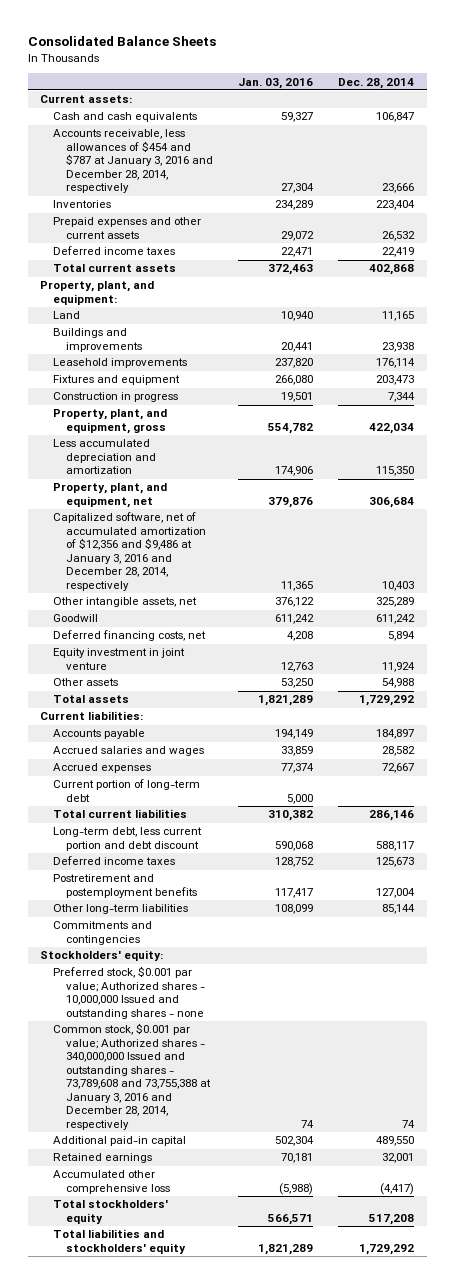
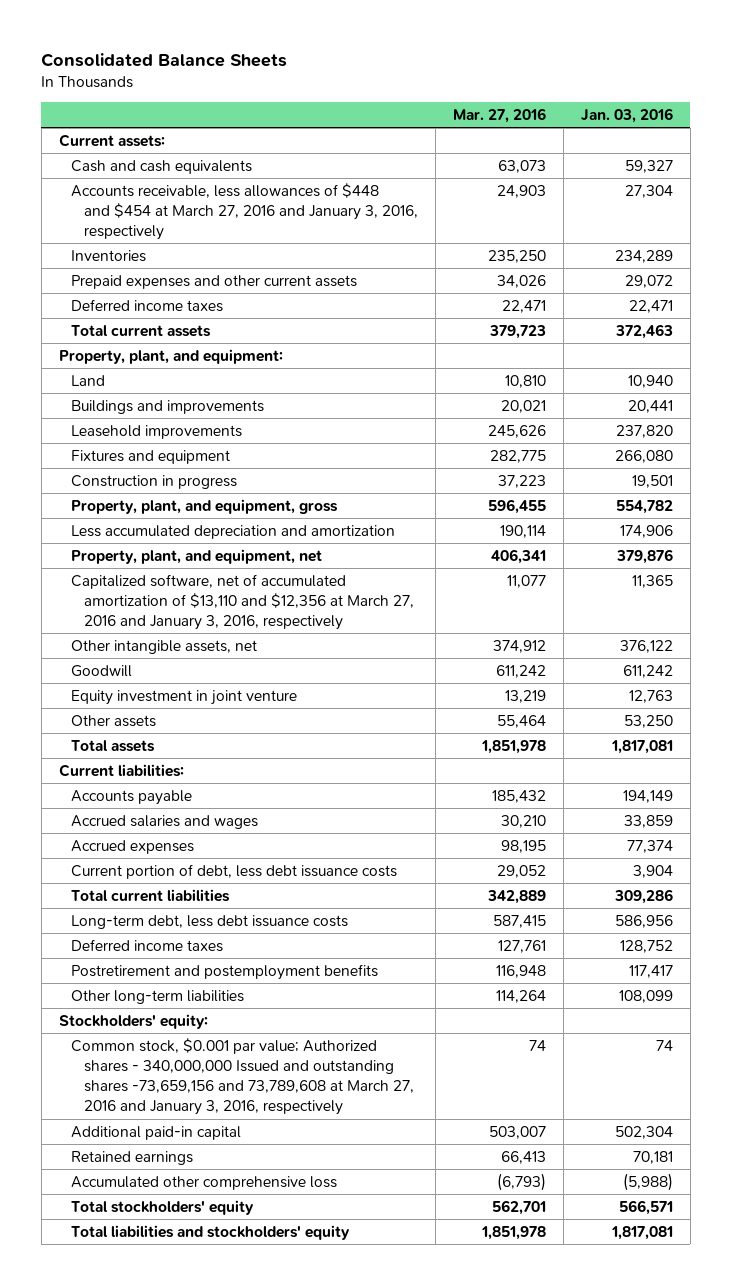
[338,77,415,89] Dec. 28, 2014 -> none
none -> [452,108,546,124] Mar. 27, 2016
[53,129,213,194] Accounts receivable, less allowances of $454 and $787 at January 3, 2016 and December 28, 2014, respectively -> [71,182,418,241] Accounts receivable, less allowances of $448 and $454 at March 27, 2016 and January 3, 2016, respectively
[53,512,206,591] Capitalized software, net of accumulated amortization of $12,356 and $9,486 at January 3, 2016 and December 28, 2014, respectively -> [71,573,414,631] Capitalized software, net of accumulated amortization of $13,110 and $12,356 at March 27, 2016 and January 3, 2016, respectively
[53,630,207,642] Deferred financing costs, net -> none
[258,695,314,707] 1,821,289 -> [610,739,673,754] 1,817,081
[53,779,201,802] Current portion of long-term debt -> [71,863,398,879] Current portion of debt, less debt issuance costs
[287,793,314,804] 5,000 -> [632,864,673,878] 3,904
[268,810,314,822] 310,382 -> [613,888,673,904] 309,286
[53,827,203,851] Long-term debt, less current portion and debt discount -> [71,914,349,929] Long-term debt, less debt issuance costs
[275,840,314,851] 590,068 -> [614,914,673,928] 586,956
[53,921,153,945] Commitments and contingencies -> none
[53,966,205,1019] Preferred stock, $0.001 par value; Authorized shares - 10,000,000 Issued and outstanding shares - none -> none
[53,1023,211,1130] Common stock, $0.001 par value; Authorized shares - 340,000,000 Issued and outstanding shares - 73,789,608 and 73,755,388 at January 3, 2016 and December 28, 2014, respectively -> [71,1037,414,1116] Common stock, $0.001 par value; Authorized shares - 340,000,000 Issued and outstanding shares -73,659,156 and 73,789,608 at March 27, 2016 and January 3, 2016, respectively
[258,1243,314,1255] 1,821,289 -> [610,1225,673,1240] 1,817,081

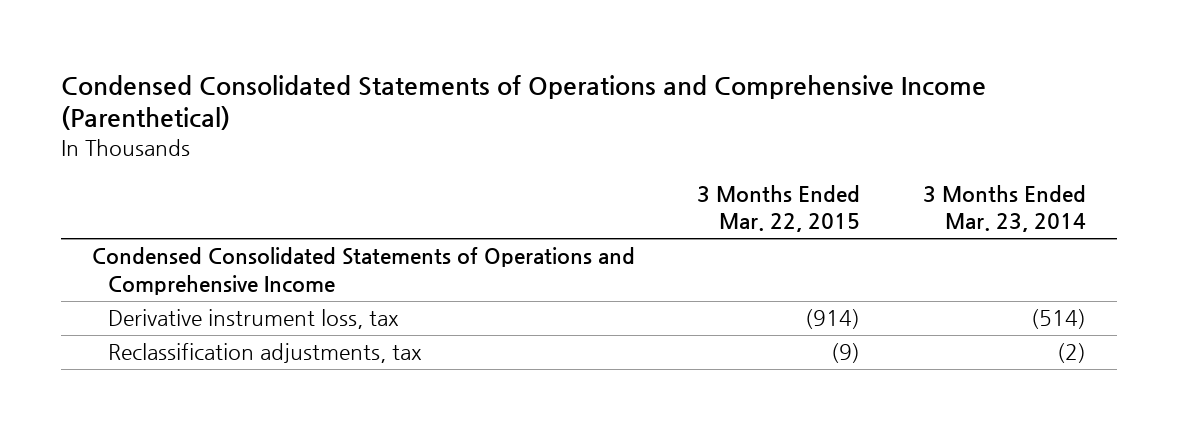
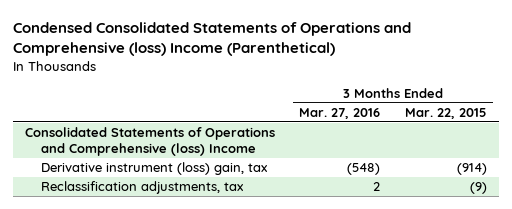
[60,74,986,131] Condensed Consolidated Statements of Operations and Comprehensive Income (Parenthetical) -> [13,22,412,57] Condensed Consolidated Statements of Operations and Comprehensive (loss) Income (Parenthetical)
[922,184,1086,233] 3 Months Ended Mar. 23, 2014 -> none
none -> [299,107,381,119] Mar. 27, 2016
[91,247,635,296] Condensed Consolidated Statements of Operations and Comprehensive Income -> [25,127,276,156] Consolidated Statements of Operations and Comprehensive (loss) Income
[108,309,400,330] Derivative instrument loss, tax -> [40,162,268,176] Derivative instrument (loss) gain, tax

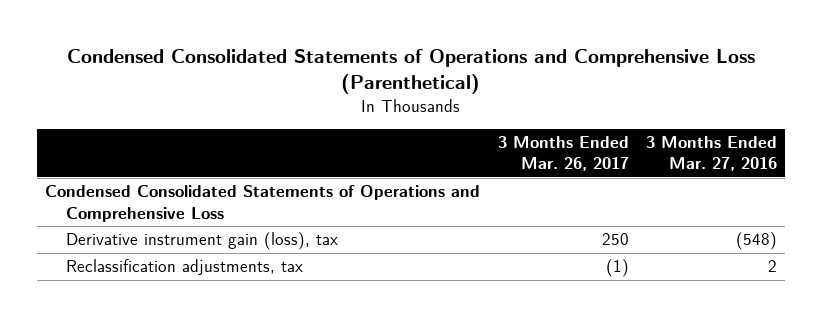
[13,22,412,57] Condensed Consolidated Statements of Operations and Comprehensive (loss) Income (Parenthetical) -> [67,48,756,95] Condensed Consolidated Statements of Operations and Comprehensive Loss (Parenthetical)
[404,107,487,119] Mar. 22, 2015 -> none
none -> [497,136,629,172] 3 Months Ended Mar. 26, 2017
[25,127,276,156] Consolidated Statements of Operations and Comprehensive (loss) Income -> [45,185,481,222] Condensed Consolidated Statements of Operations and Comprehensive Loss
[40,162,268,176] Derivative instrument (loss) gain, tax -> [66,232,339,251] Derivative instrument gain (loss), tax

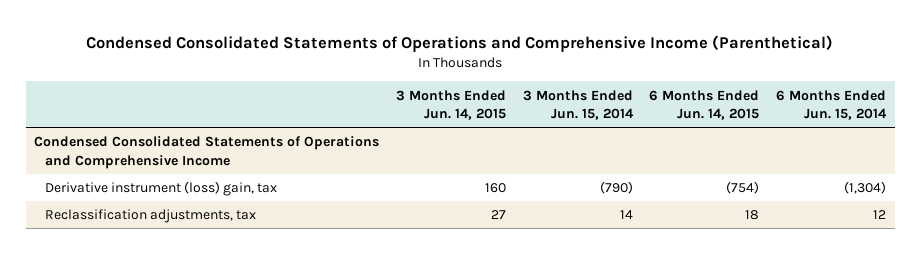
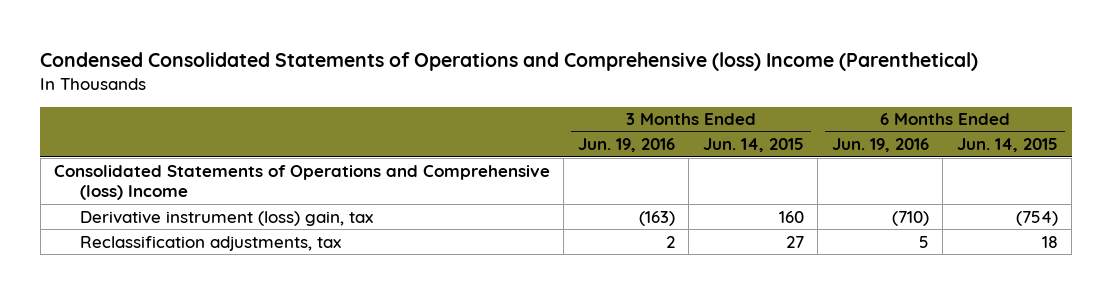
[86,35,834,53] Condensed Consolidated Statements of Operations and Comprehensive Income (Parenthetical) -> [40,51,979,71] Condensed Consolidated Statements of Operations and Comprehensive (loss) Income (Parenthetical)
[522,89,634,121] 3 Months Ended Jun. 15, 2014 -> none
[776,89,888,121] 6 Months Ended Jun. 15, 2014 -> none
none -> [577,138,675,153] Jun. 19, 2016
none -> [831,138,929,153] Jun. 19, 2016
[34,136,380,169] Condensed Consolidated Statements of Operations and Comprehensive Income -> [54,164,551,201] Consolidated Statements of Operations and Comprehensive (loss) Income

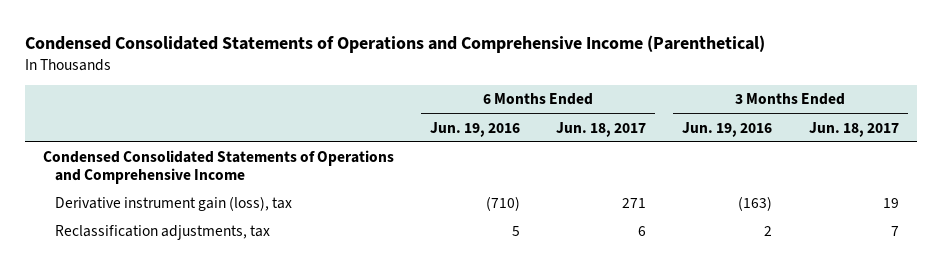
[40,51,979,71] Condensed Consolidated Statements of Operations and Comprehensive (loss) Income (Parenthetical) -> [24,34,765,53] Condensed Consolidated Statements of Operations and Comprehensive Income (Parenthetical)
[702,138,804,153] Jun. 14, 2015 -> none
[956,138,1058,153] Jun. 14, 2015 -> none
none -> [556,121,647,137] Jun. 18, 2017
none -> [808,121,899,137] Jun. 18, 2017
[54,164,551,201] Consolidated Statements of Operations and Comprehensive (loss) Income -> [42,150,394,185] Condensed Consolidated Statements of Operations and Comprehensive Income
[80,210,374,226] Derivative instrument (loss) gain, tax -> [54,196,292,212] Derivative instrument gain (loss), tax

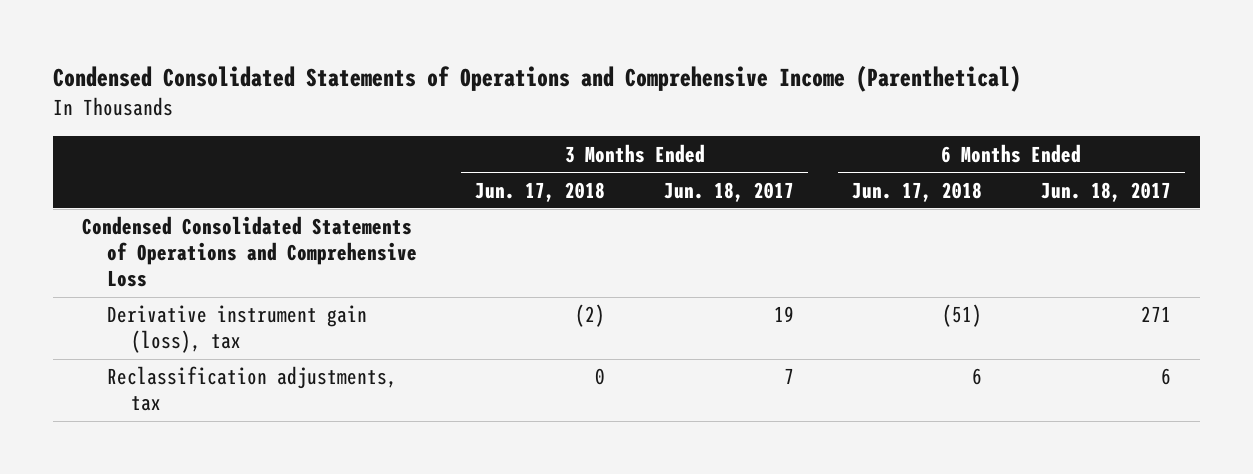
[429,121,520,137] Jun. 19, 2016 -> none
[682,121,773,137] Jun. 19, 2016 -> none
none -> [475,181,606,202] Jun. 17, 2018
none -> [852,181,983,202] Jun. 17, 2018
[42,150,394,185] Condensed Consolidated Statements of Operations and Comprehensive Income -> [82,216,417,288] Condensed Consolidated Statements of Operations and Comprehensive Loss

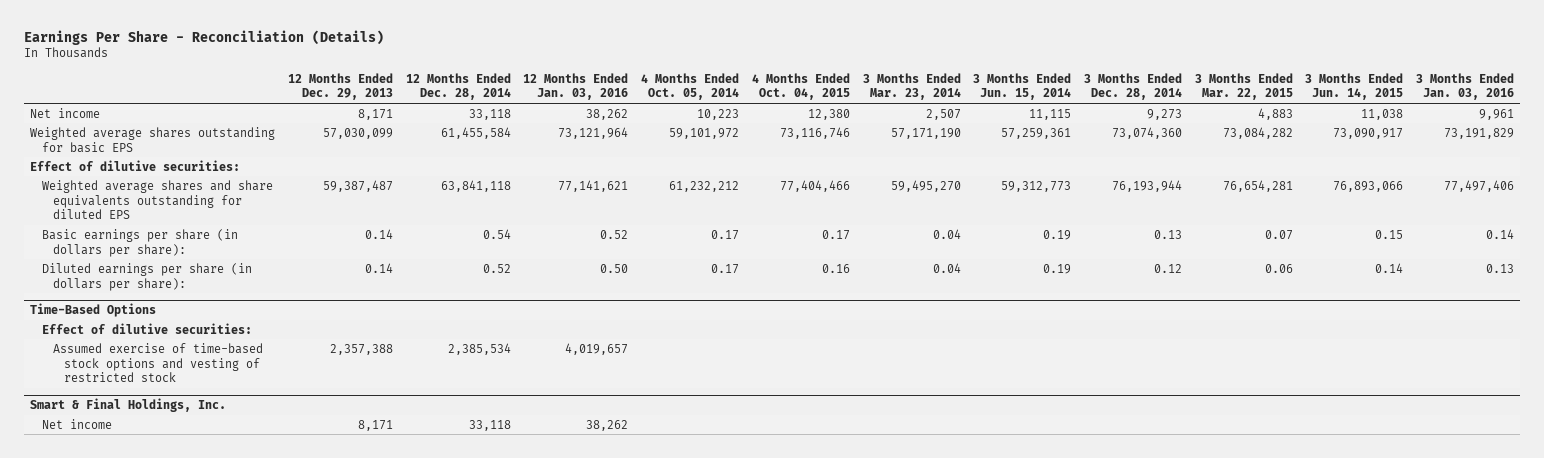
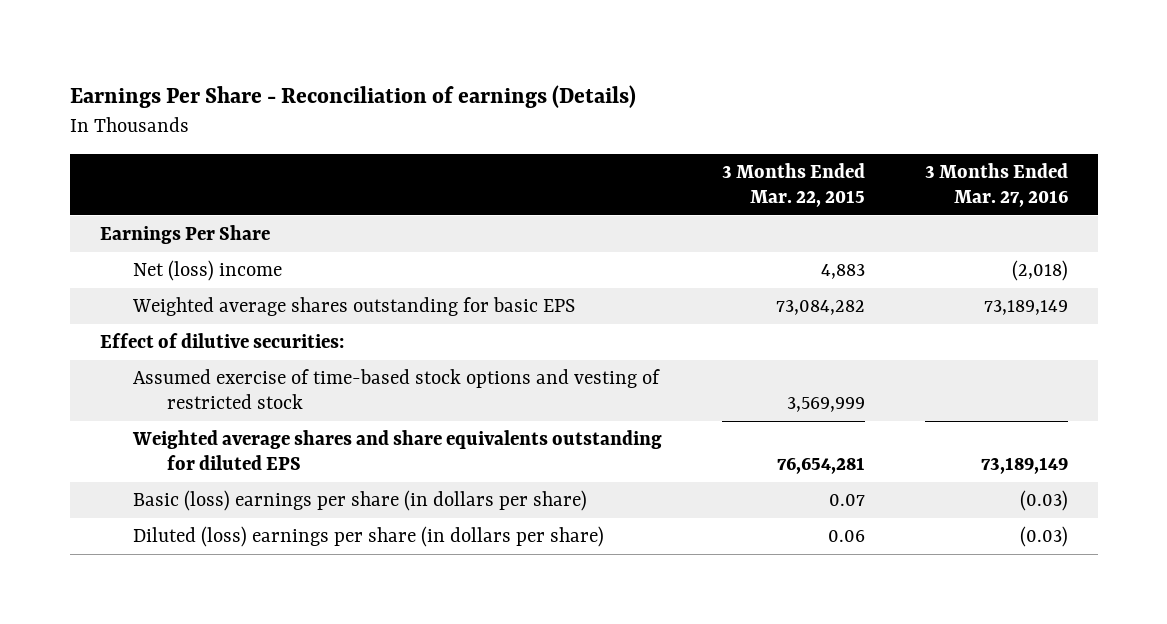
[24,29,385,45] Earnings Per Share - Reconciliation (Details) -> [69,85,636,109] Earnings Per Share - Reconciliation of earnings (Details)
[288,72,394,101] 12 Months Ended Dec. 29, 2013 -> none
[405,72,511,101] 12 Months Ended Dec. 28, 2014 -> none
[523,72,629,101] 12 Months Ended Jan. 03, 2016 -> none
[641,72,740,101] 4 Months Ended Oct. 05, 2014 -> none
[751,72,850,101] 4 Months Ended Oct. 04, 2015 -> none
[862,72,961,101] 3 Months Ended Mar. 23, 2014 -> none
[973,72,1072,101] 3 Months Ended Jun. 15, 2014 -> none
[1083,72,1182,101] 3 Months Ended Dec. 28, 2014 -> none
[1305,72,1404,101] 3 Months Ended Jun. 14, 2015 -> none
[1416,72,1515,101] 3 Months Ended Jan. 03, 2016 -> none
none -> [924,162,1068,207] 3 Months Ended Mar. 27, 2016
none -> [99,224,270,244] Earnings Per Share
[30,107,101,118] Net income -> [133,259,283,281] Net (loss) income
none -> [133,368,661,409] Assumed exercise of time-based stock options and vesting of restricted stock
[30,303,157,318] Time-Based Options -> none
[41,322,252,334] Effect of dilutive securities: -> none
[53,342,264,383] Assumed exercise of time-based stock options and vesting of restricted stock -> none
[30,398,227,413] Smart & Final Holdings, Inc. -> none
[41,418,112,429] Net income -> none
[41,228,238,257] Basic earnings per share (in dollars per share): -> [133,489,588,511] Basic (loss) earnings per share (in dollars per share)
[41,262,252,291] Diluted earnings per share (in dollars per share): -> [133,525,605,547] Diluted (loss) earnings per share (in dollars per share)

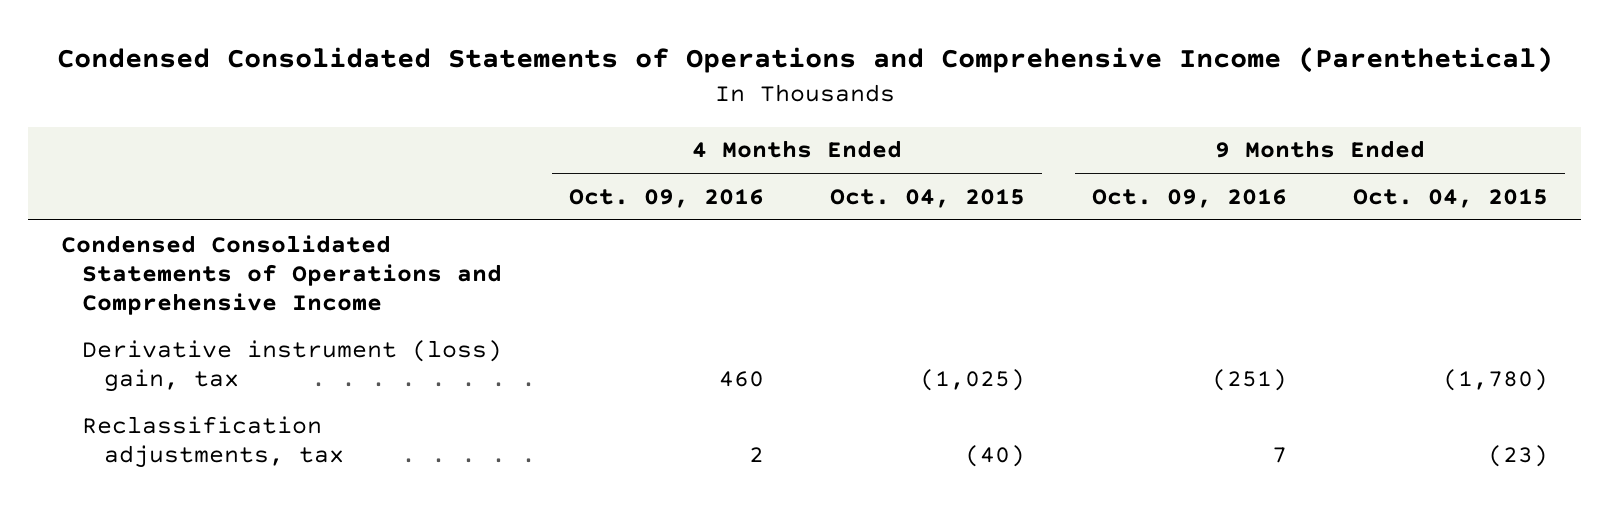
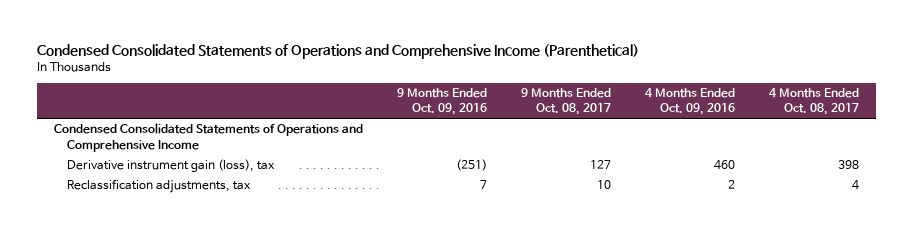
[830,188,1026,208] Oct. 04, 2015 -> none
[1352,188,1548,208] Oct. 04, 2015 -> none
none -> [521,88,612,116] 9 Months Ended Oct. 08, 2017
none -> [769,88,860,116] 4 Months Ended Oct. 08, 2017
[82,339,503,393] Derivative instrument (loss) gain, tax -> [66,159,275,173] Derivative instrument gain (loss), tax

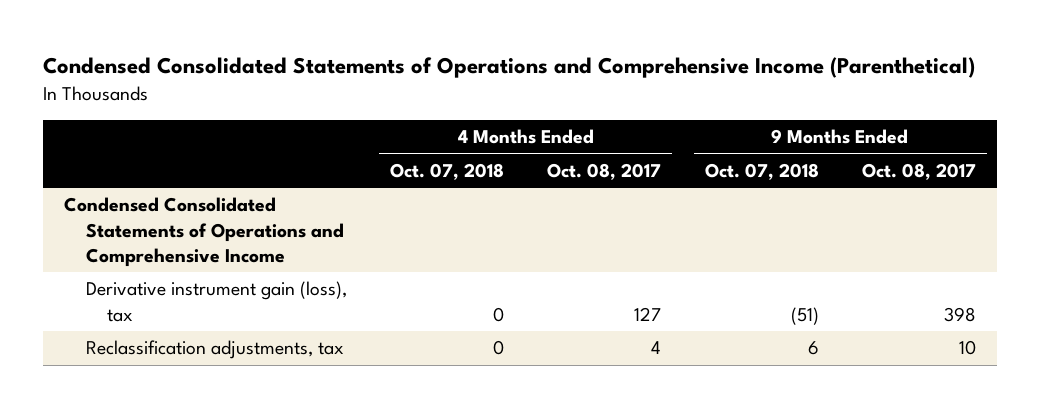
[396,88,487,116] 9 Months Ended Oct. 09, 2016 -> none
[645,88,736,116] 4 Months Ended Oct. 09, 2016 -> none
none -> [389,162,504,180] Oct. 07, 2018
none -> [704,162,819,180] Oct. 07, 2018
[590,160,612,170] 127 -> [943,306,976,322] 398
[838,160,860,170] 398 -> [634,306,662,321] 127

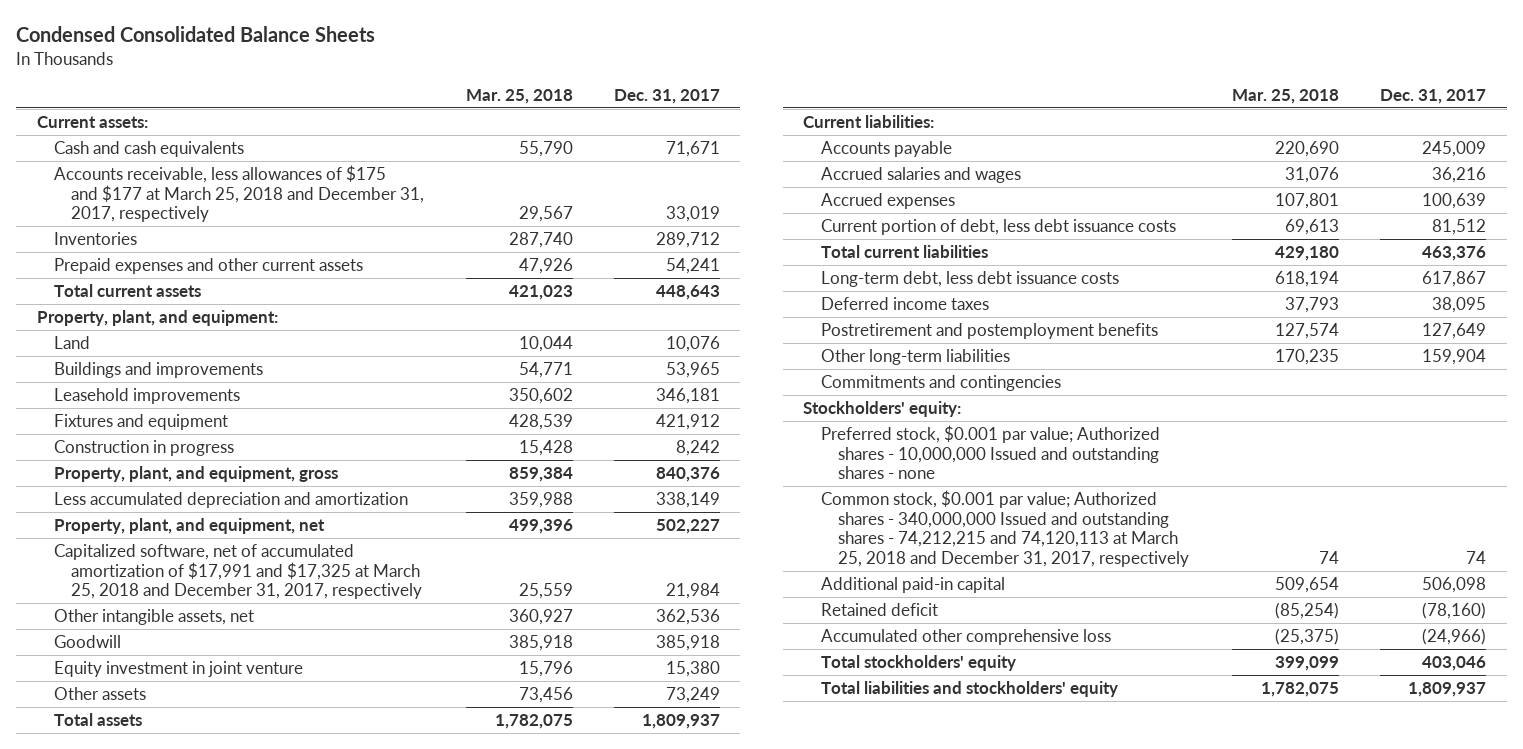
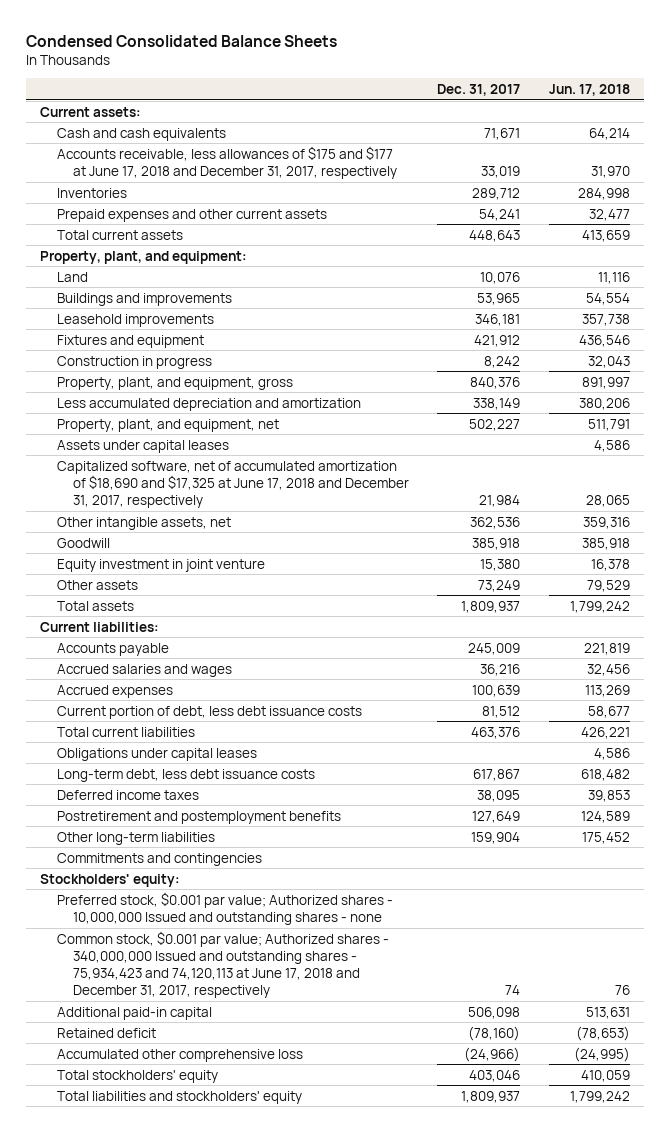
[465,89,573,105] Mar. 25, 2018 -> none
none -> [548,83,630,96] Jun. 17, 2018
[54,164,425,223] Accounts receivable, less allowances of $175 and $177 at March 25, 2018 and December 31, 2017, respectively -> [56,145,398,179] Accounts receivable, less allowances of $175 and $177 at June 17, 2018 and December 31, 2017, respectively
none -> [56,439,229,453] Assets under capital leases
[54,543,423,600] Capitalized software, net of accumulated amortization of $17,991 and $17,325 at March 25, 2018 and December 31, 2017, respectively -> [56,460,410,509] Capitalized software, net of accumulated amortization of $18,690 and $17,325 at June 17, 2018 and December 31, 2017, respectively
none -> [56,747,257,761] Obligations under capital leases
[820,489,1189,568] Common stock, $0.001 par value; Authorized shares - 340,000,000 Issued and outstanding shares - 74,212,215 and 74,120,113 at March 25, 2018 and December 31, 2017, respectively -> [56,930,389,999] Common stock, $0.001 par value; Authorized shares - 340,000,000 Issued and outstanding shares - 75,934,423 and 74,120,113 at June 17, 2018 and December 31, 2017, respectively

